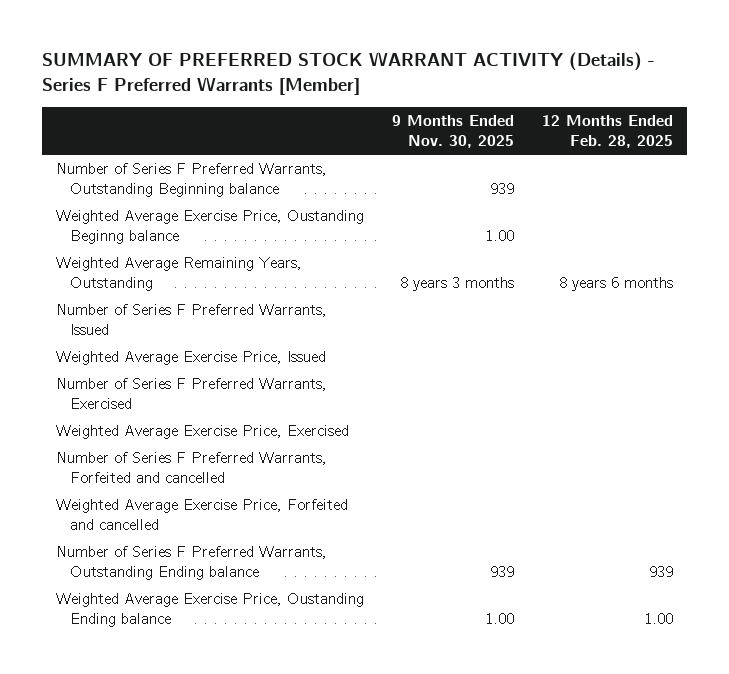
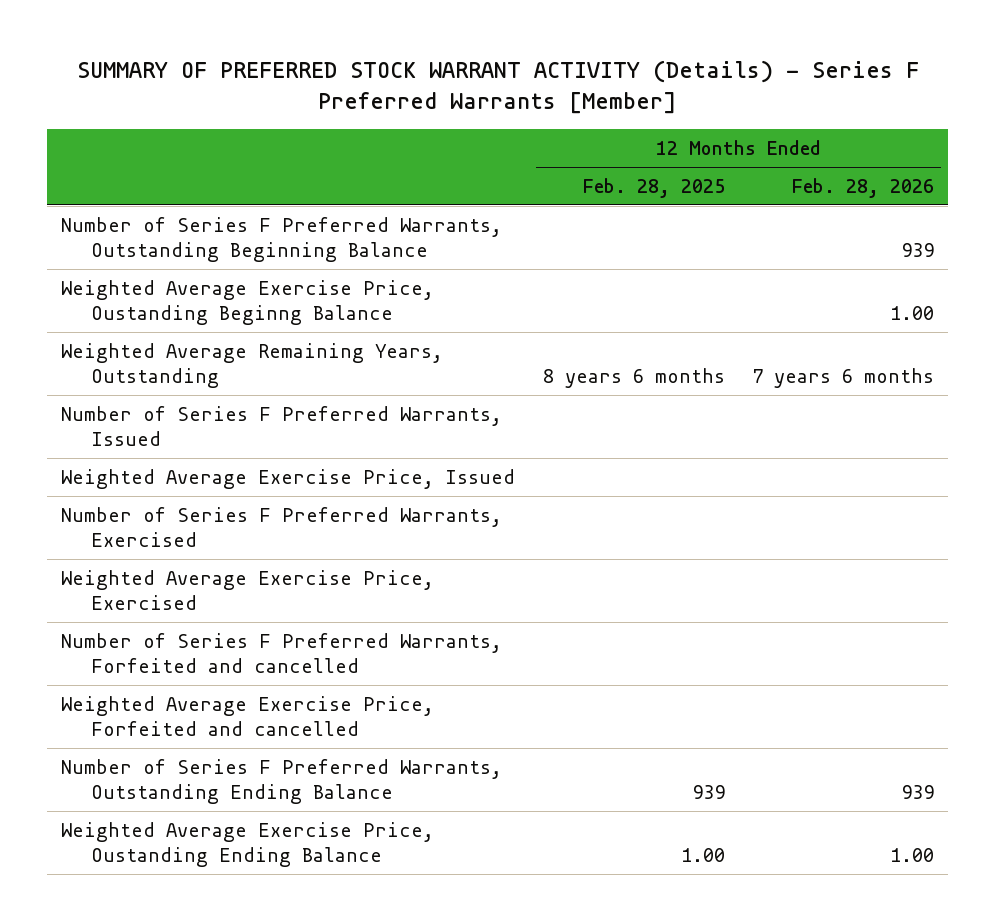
[392,114,515,148] 9 Months Ended Nov. 30, 2025 -> none
none -> [792,177,935,198] Feb. 28, 2026
[55,163,327,198] Number of Series F Preferred Warrants, Outstanding Beginning balance -> [60,216,502,262] Number of Series F Preferred Warrants, Outstanding Beginning Balance
[55,210,364,245] Weighted Average Exercise Price, Oustanding Beginng balance -> [60,279,434,325] Weighted Average Exercise Price, Oustanding Beginng Balance
[55,546,327,581] Number of Series F Preferred Warrants, Outstanding Ending balance -> [60,758,502,804] Number of Series F Preferred Warrants, Outstanding Ending Balance
[55,593,364,628] Weighted Average Exercise Price, Oustanding Ending balance -> [60,821,434,867] Weighted Average Exercise Price, Oustanding Ending Balance

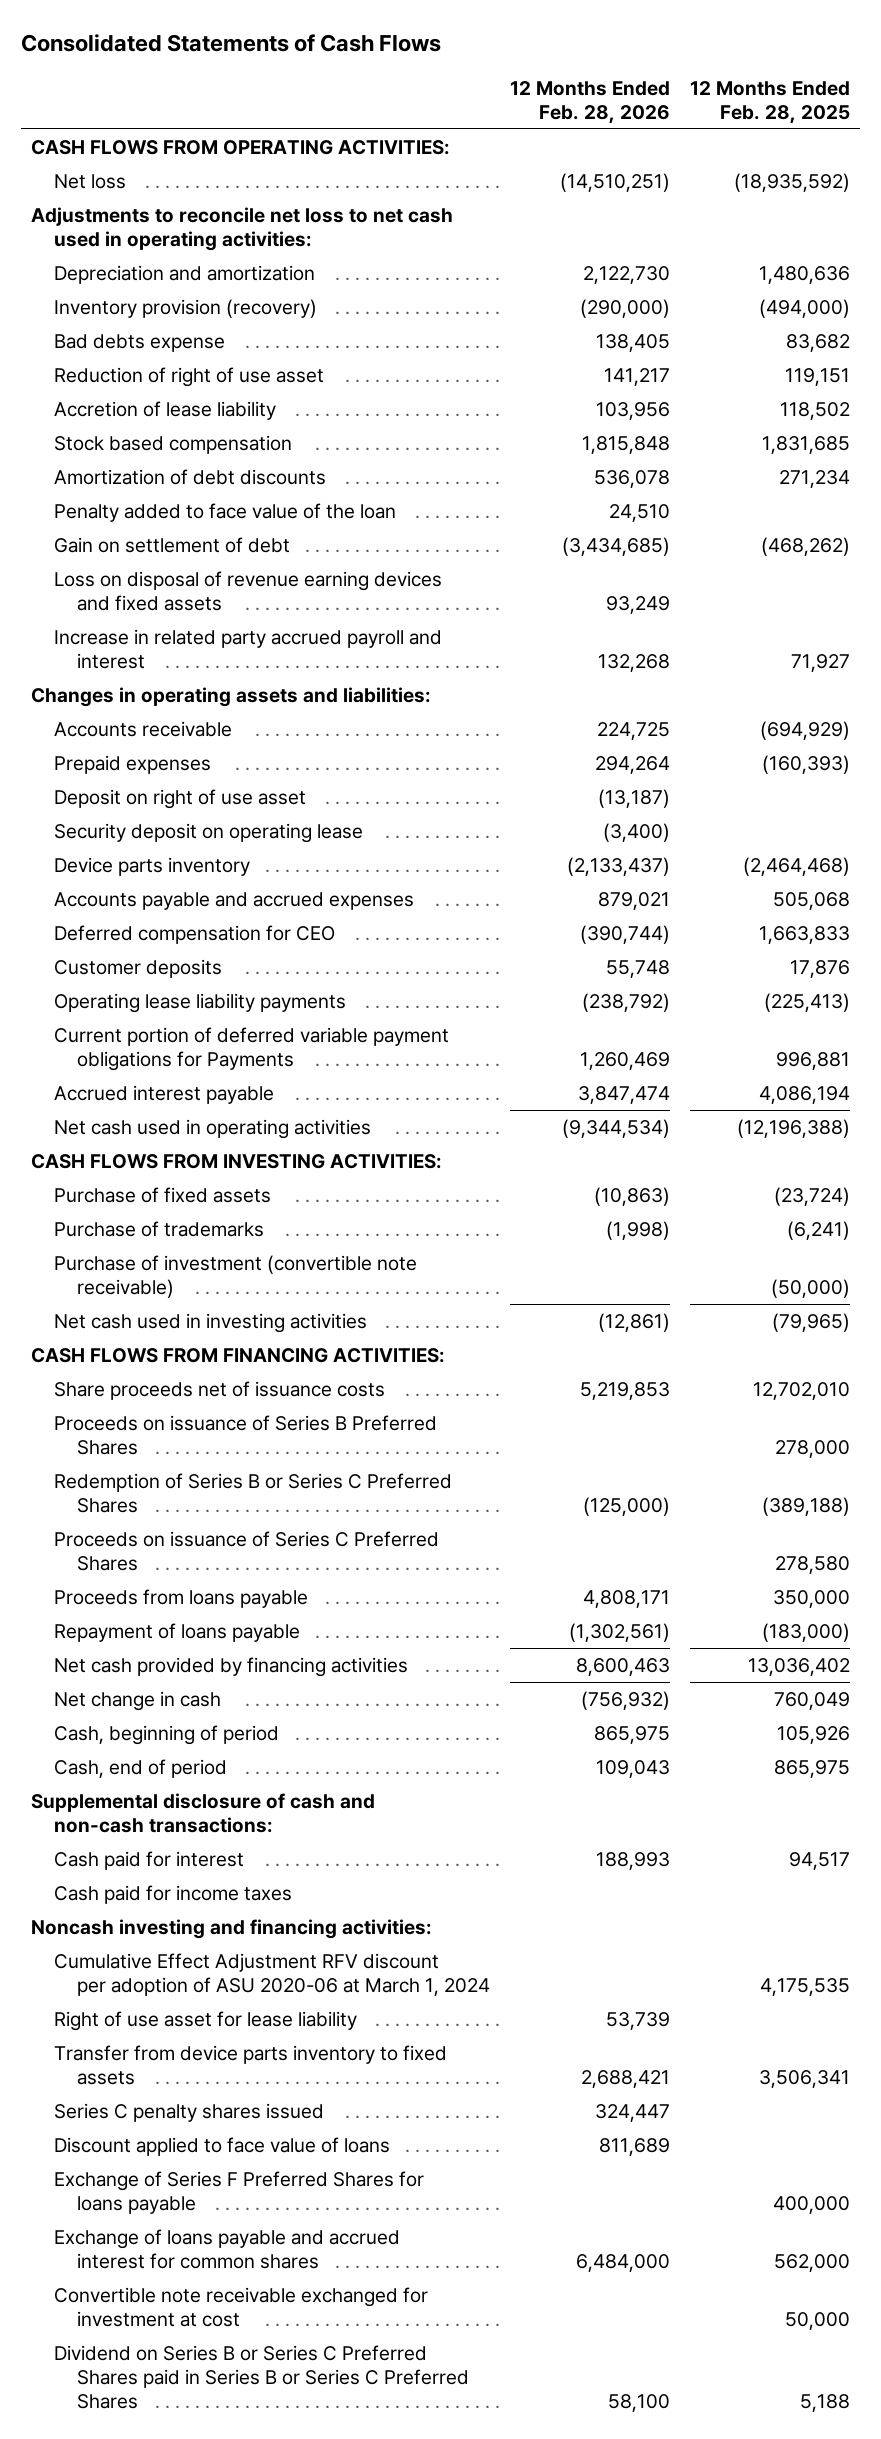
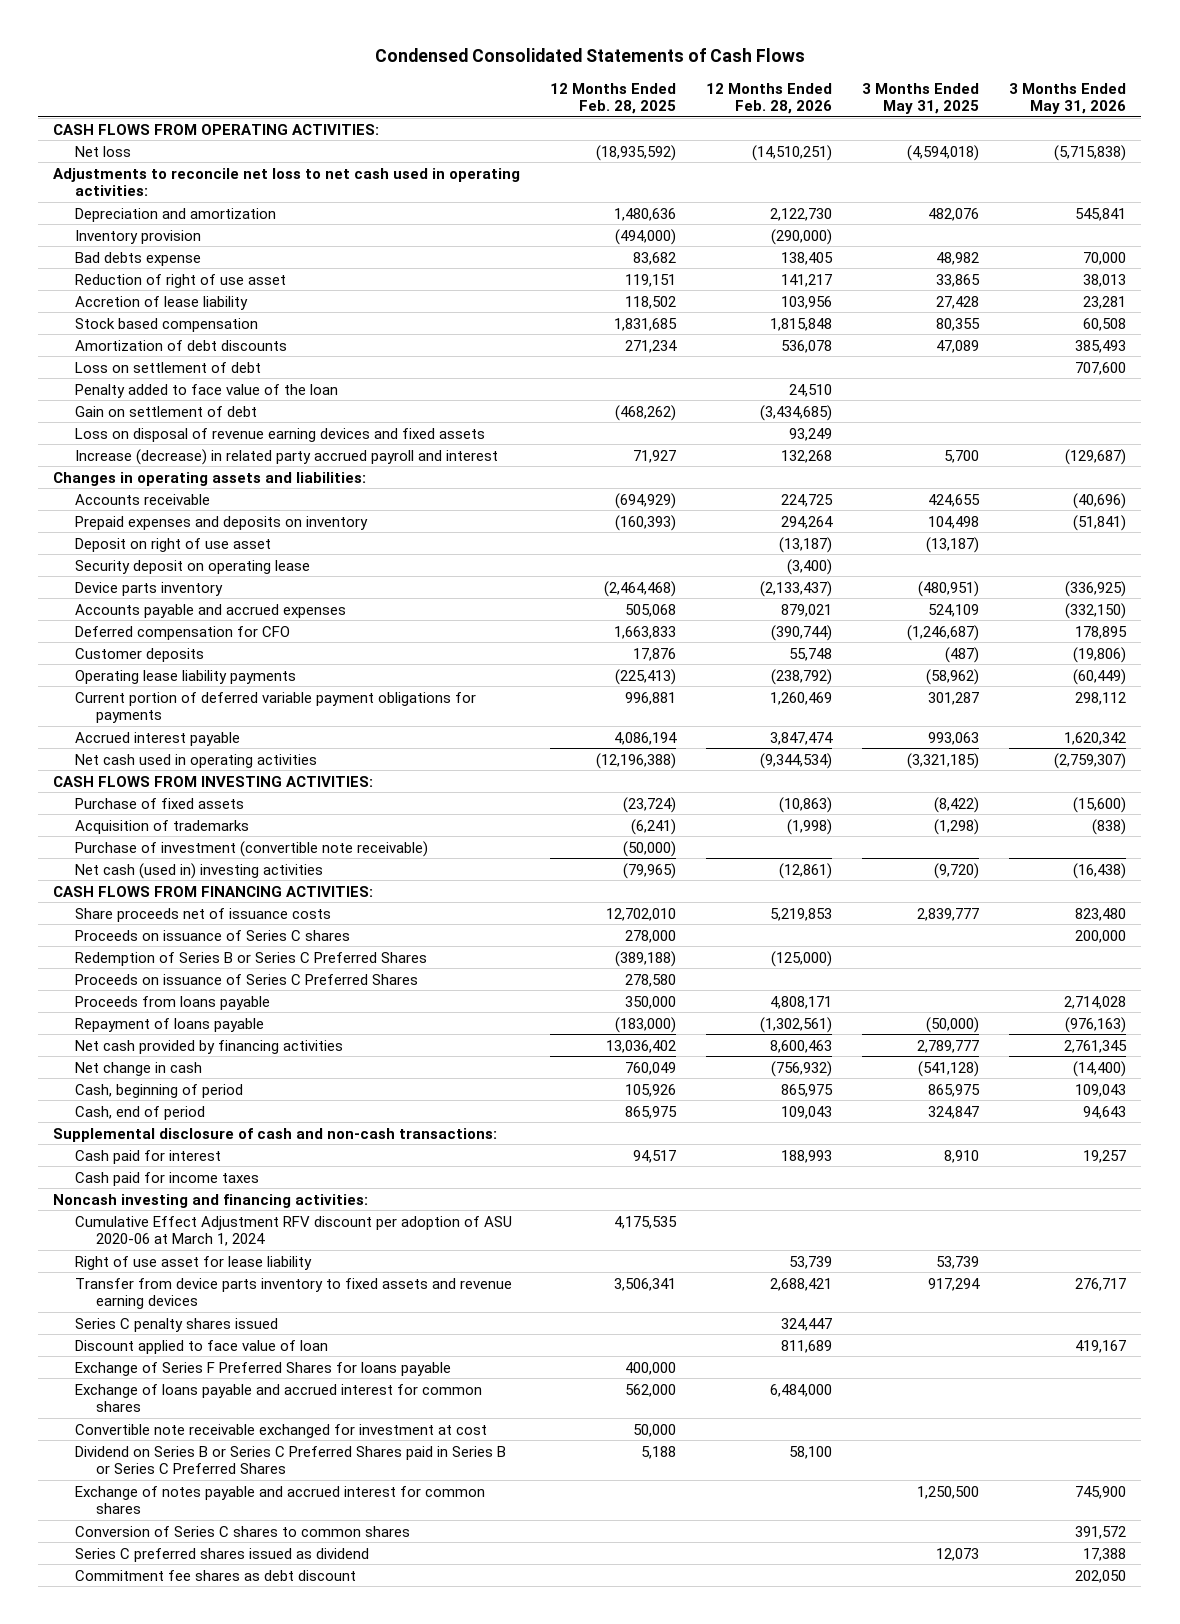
[20,34,441,53] Consolidated Statements of Cash Flows -> [374,47,805,62] Condensed Consolidated Statements of Cash Flows
none -> [862,82,980,115] 3 Months Ended May 31, 2025
none -> [1009,82,1127,115] 3 Months Ended May 31, 2026
[53,299,317,319] Inventory provision (recovery) -> [74,229,201,244] Inventory provision
none -> [74,361,261,373] Loss on settlement of debt
[53,629,442,670] Increase in related party accrued payroll and interest -> [74,448,498,465] Increase (decrease) in related party accrued payroll and interest
[53,755,211,775] Prepaid expenses -> [74,515,368,530] Prepaid expenses and deposits on inventory
[53,925,335,945] Deferred compensation for CEO -> [74,625,290,640] Deferred compensation for CFO
[53,1027,449,1072] Current portion of deferred variable payment obligations for Payments -> [74,691,476,724] Current portion of deferred variable payment obligations for payments
[53,1221,264,1238] Purchase of trademarks -> [74,819,249,834] Acquisition of trademarks
[53,1313,367,1334] Net cash used in investing activities -> [74,862,323,879] Net cash (used in) investing activities
[53,1415,437,1456] Proceeds on issuance of Series B Preferred Shares -> [74,929,350,941] Proceeds on issuance of Series C shares
[53,2045,447,2086] Transfer from device parts inventory to fixed assets -> [74,1277,512,1310] Transfer from device parts inventory to fixed assets and revenue earning devices
[53,2137,390,2157] Discount applied to face value of loans -> [74,1339,328,1354] Discount applied to face value of loan
none -> [74,1485,485,1515] Exchange of notes payable and accrued interest for common shares
none -> [74,1525,410,1537] Conversion of Series C shares to common shares
none -> [74,1547,369,1562] Series C preferred shares issued as dividend
none -> [74,1569,356,1581] Commitment fee shares as debt discount

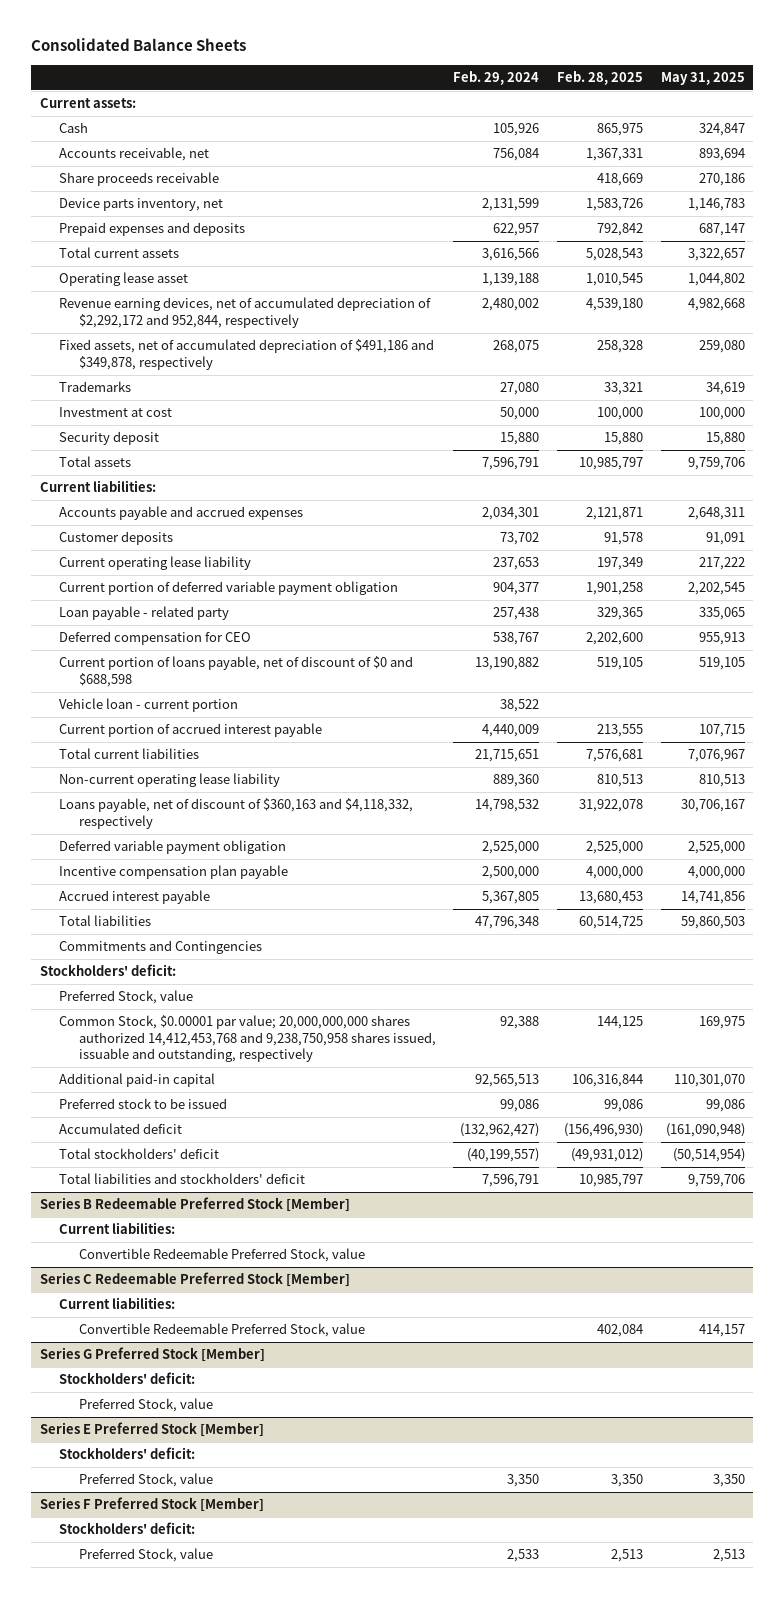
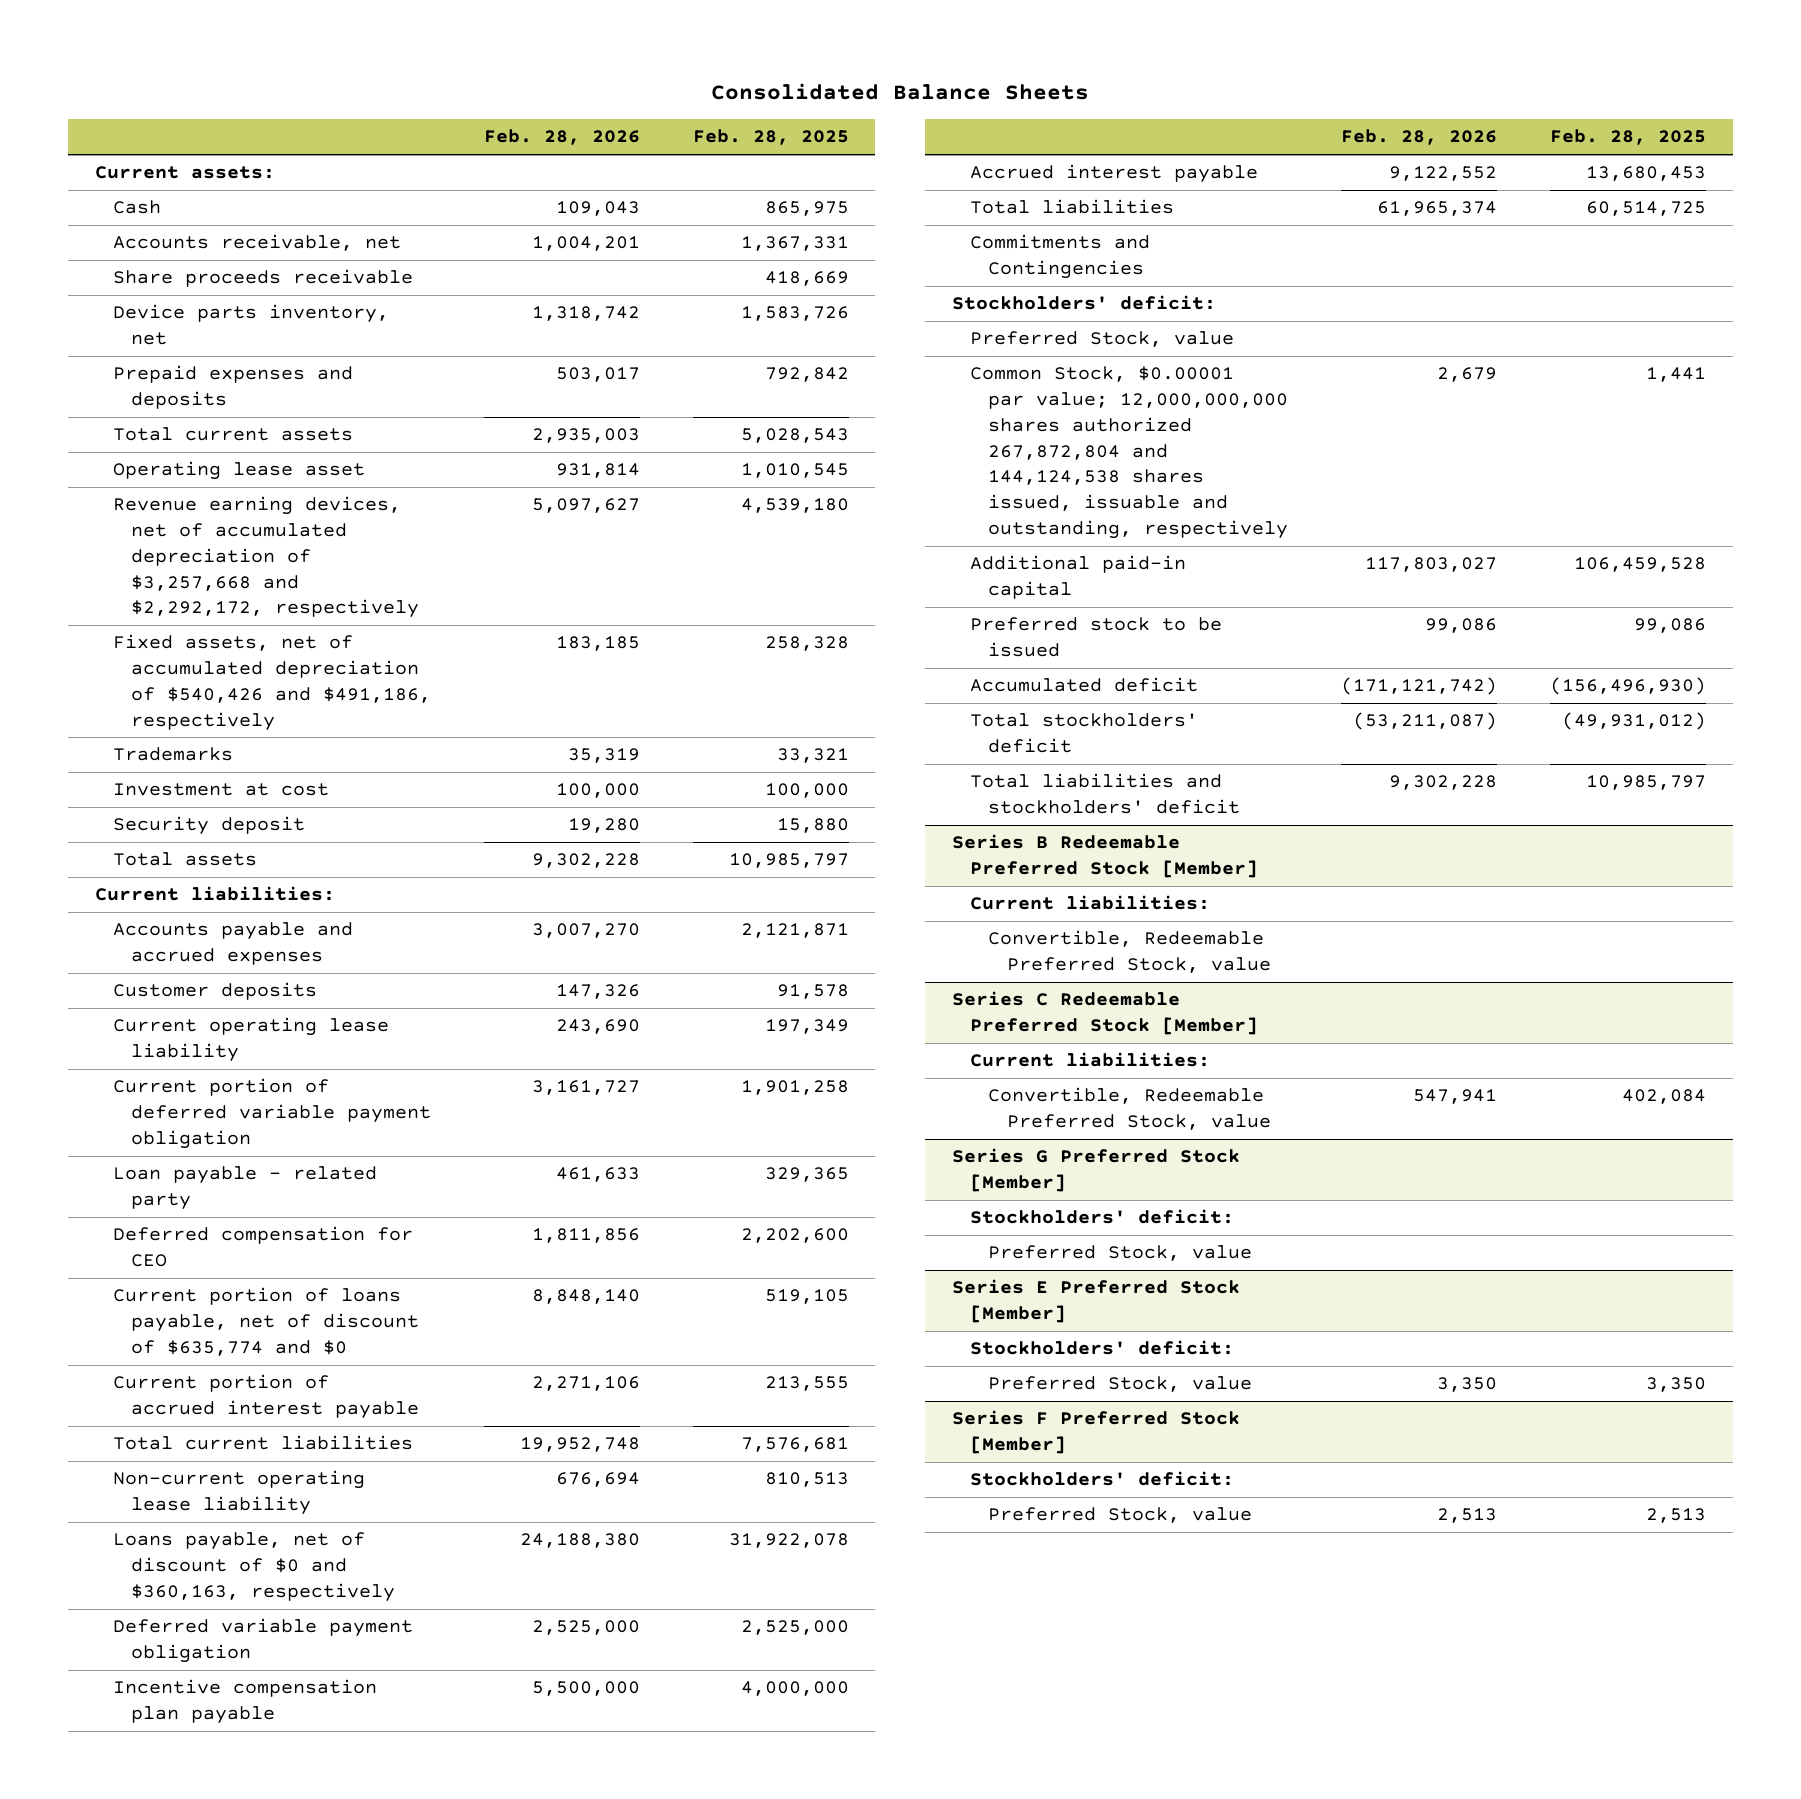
[453,70,540,85] Feb. 29, 2024 -> none
[660,71,745,85] May 31, 2025 -> none
none -> [484,129,641,146] Feb. 28, 2026
[59,297,432,328] Revenue earning devices, net of accumulated depreciation of $2,292,172 and 952,844, respectively -> [112,496,420,619] Revenue earning devices, net of accumulated depreciation of $3,257,668 and $2,292,172, respectively
[59,339,435,370] Fixed assets, net of accumulated depreciation of $491,186 and $349,878, respectively -> [112,634,432,731] Fixed assets, net of accumulated depreciation of $540,426 and $491,186, respectively
[59,698,239,713] Vehicle loan - current portion -> none
[59,656,414,687] Current portion of loans payable, net of discount of $0 and $688,598 -> [112,1287,420,1356] Current portion of loans payable, net of discount of $635,774 and $0
[59,798,414,829] Loans payable, net of discount of $360,163 and $4,118,332, respectively -> [112,1532,396,1602] Loans payable, net of discount of $0 and $360,163, respectively
[59,1015,436,1063] Common Stock, $0.00001 par value; 20,000,000,000 shares authorized 14,412,453,768 and 9,238,750,958 shares issued, issuable and outstanding, respectively -> [970,366,1289,539] Common Stock, $0.00001 par value; 12,000,000,000 shares authorized 267,872,804 and 144,124,538 shares issued, issuable and outstanding, respectively
[597,1016,644,1030] 144,125 -> [1646,367,1707,383] 1,441
[572,1074,644,1088] 106,316,844 -> [1574,557,1707,573] 106,459,528
[78,1248,365,1263] Convertible Redeemable Preferred Stock, value -> [988,930,1271,974] Convertible, Redeemable Preferred Stock, value
[78,1323,365,1338] Convertible Redeemable Preferred Stock, value -> [988,1087,1271,1131] Convertible, Redeemable Preferred Stock, value

